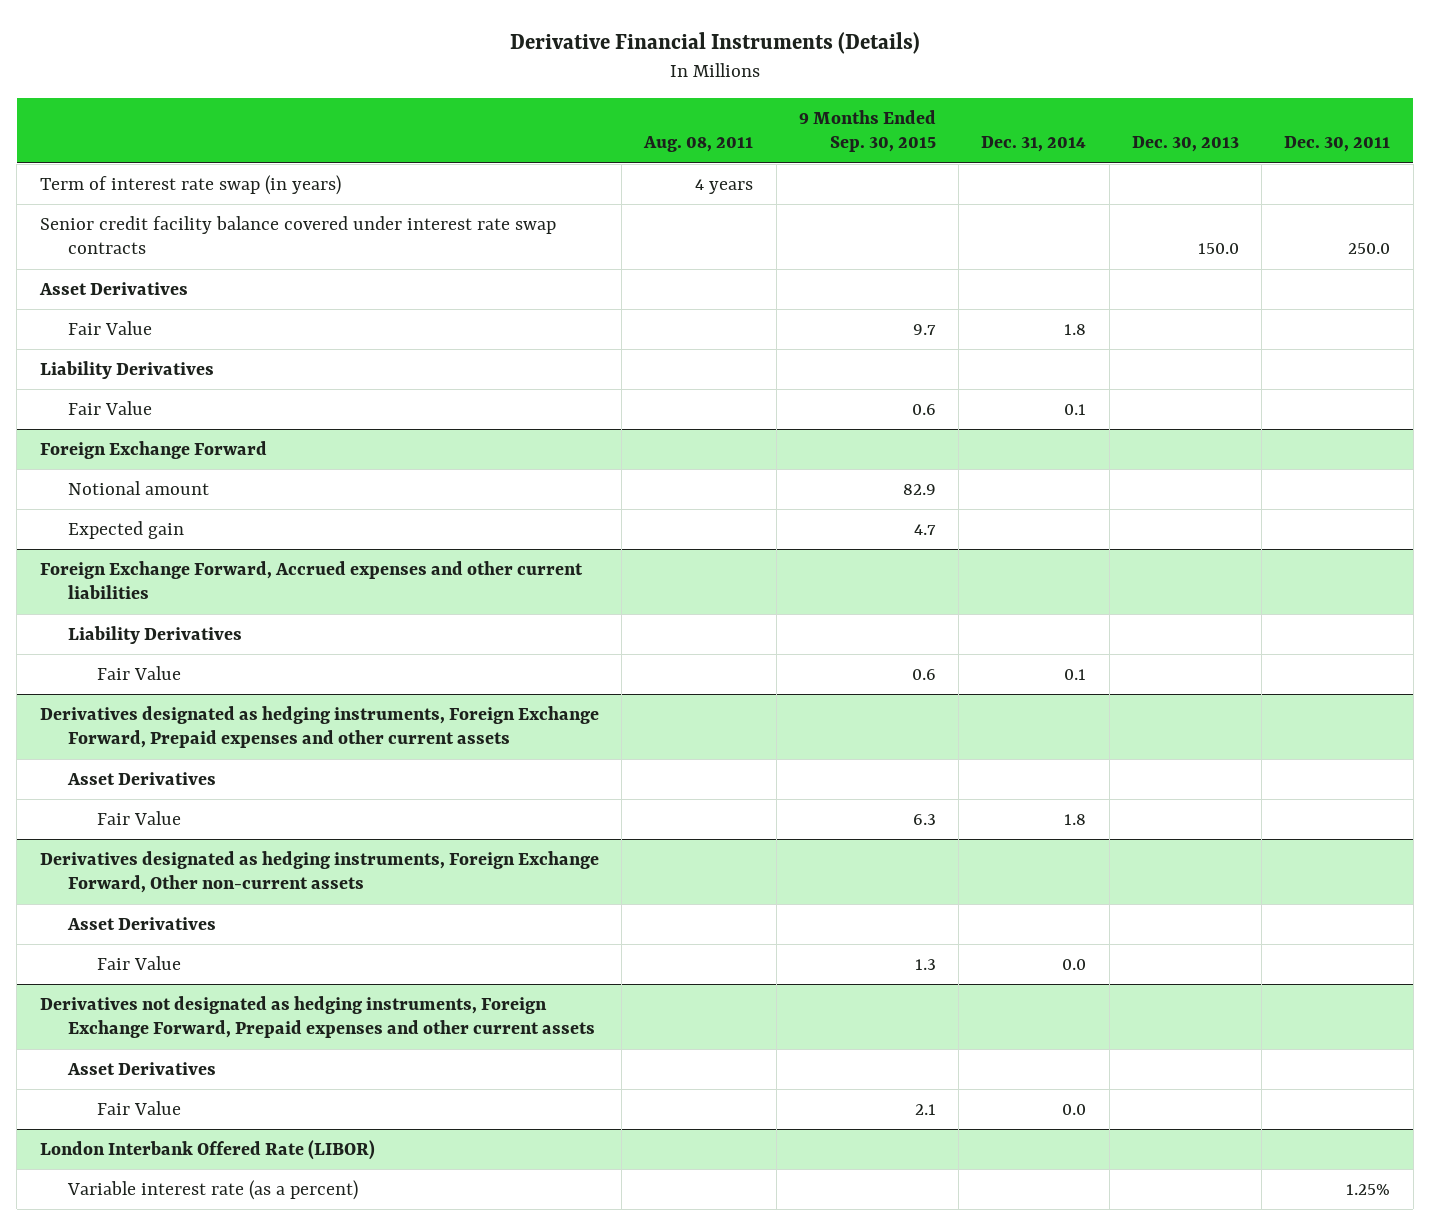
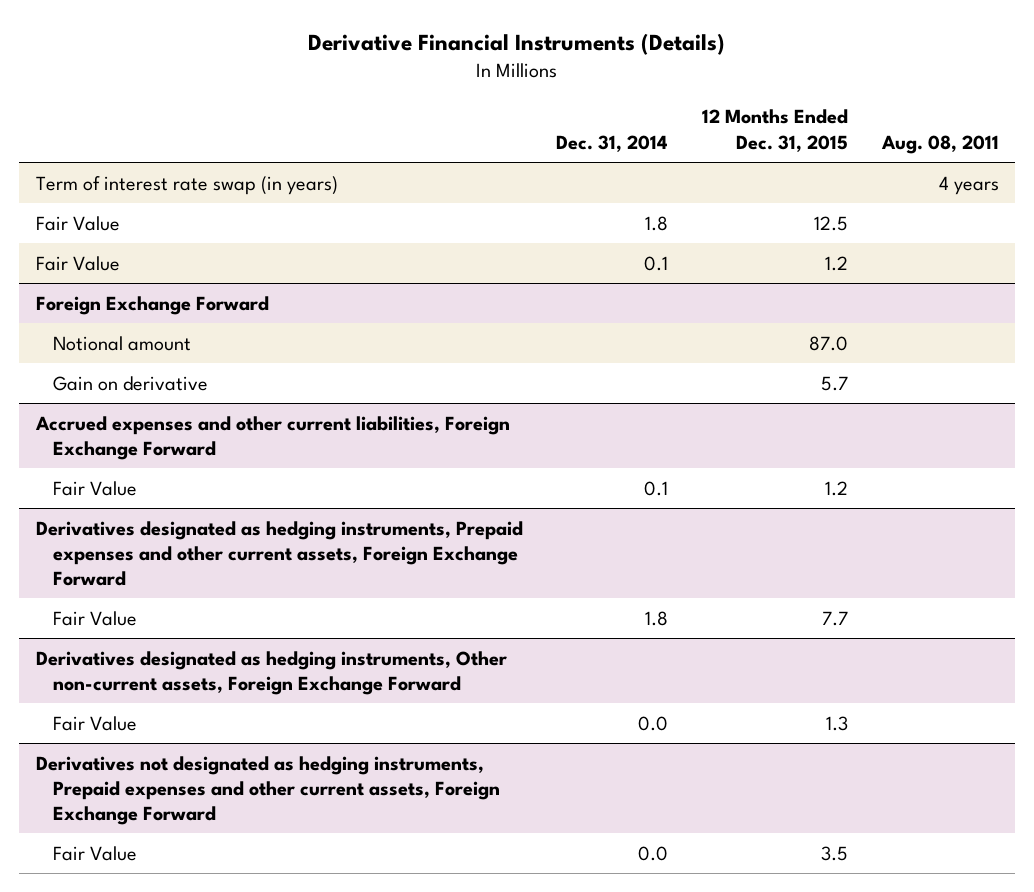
[798,110,936,153] 9 Months Ended Sep. 30, 2015 -> none
[1131,136,1239,153] Dec. 30, 2013 -> none
[1284,136,1391,153] Dec. 30, 2011 -> none
none -> [702,109,849,152] 12 Months Ended Dec. 31, 2015
[39,216,556,255] Senior credit facility balance covered under interest rate swap contracts -> none
[38,282,188,296] Asset Derivatives -> none
[39,361,214,380] Liability Derivatives -> none
[68,626,243,645] Liability Derivatives -> none
[68,521,185,540] Expected gain -> [53,375,209,391] Gain on derivative
[39,561,583,600] Foreign Exchange Forward, Accrued expenses and other current liabilities -> [34,415,510,460] Accrued expenses and other current liabilities, Foreign Exchange Forward
[67,772,217,786] Asset Derivatives -> none
[39,706,599,749] Derivatives designated as hedging instruments, Foreign Exchange Forward, Prepaid expenses and other current assets -> [35,520,523,586] Derivatives designated as hedging instruments, Prepaid expenses and other current assets, Foreign Exchange Forward
[67,917,217,931] Asset Derivatives -> none
[39,851,599,894] Derivatives designated as hedging instruments, Foreign Exchange Forward, Other non-current assets -> [35,650,507,695] Derivatives designated as hedging instruments, Other non-current assets, Foreign Exchange Forward
[67,1062,217,1076] Asset Derivatives -> none
[39,996,596,1039] Derivatives not designated as hedging instruments, Foreign Exchange Forward, Prepaid expenses and other current assets -> [35,755,501,825] Derivatives not designated as hedging instruments, Prepaid expenses and other current assets, Foreign Exchange Forward
[39,1140,375,1161] London Interbank Offered Rate (LIBOR) -> none
[67,1180,359,1201] Variable interest rate (as a percent) -> none

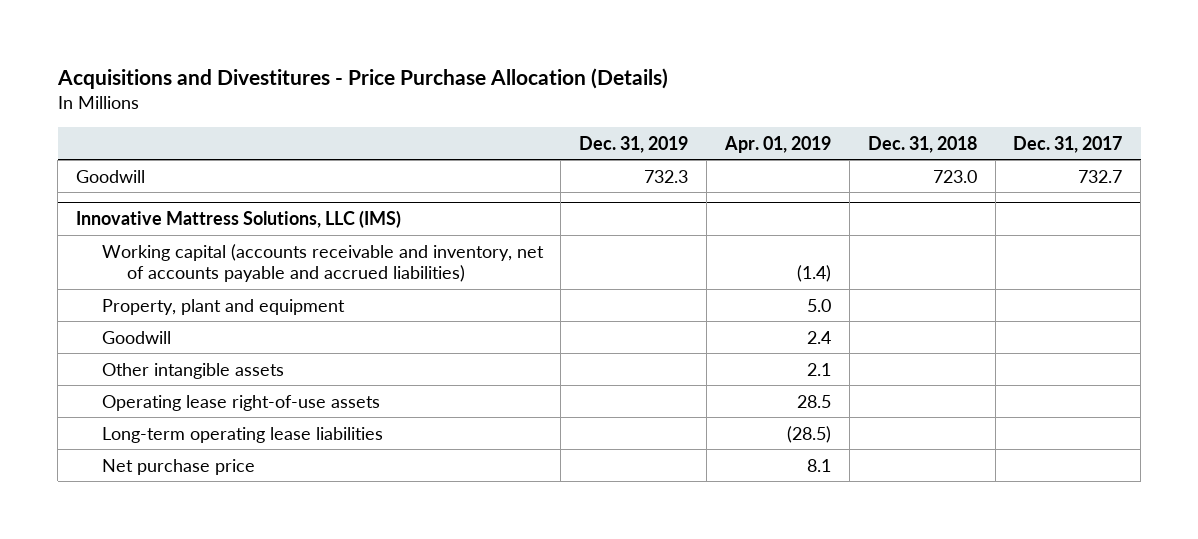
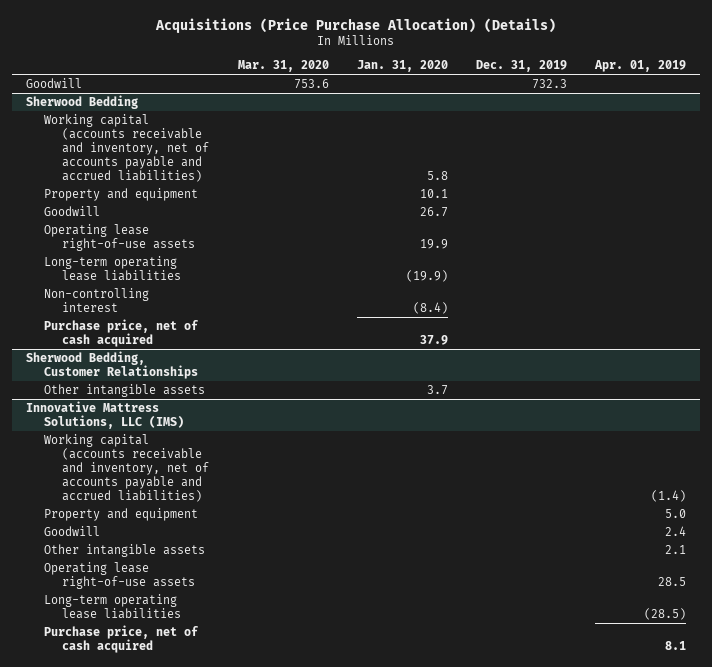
[56,68,668,90] Acquisitions and Divestitures - Price Purchase Allocation (Details) -> [154,17,556,33] Acquisitions (Price Purchase Allocation) (Details)
[867,135,977,153] Dec. 31, 2018 -> none
[1013,135,1123,153] Dec. 31, 2017 -> none
none -> [237,60,329,73] Mar. 31, 2020
none -> [356,60,448,73] Jan. 31, 2020
none -> [25,94,138,109] Sherwood Bedding
none -> [44,113,210,183] Working capital (accounts receivable and inventory, net of accounts payable and accrued liabilities)
none -> [44,187,199,201] Property and equipment
none -> [44,205,101,216] Goodwill
none -> [44,223,196,252] Operating lease right-of-use assets
none -> [44,255,182,282] Long-term operating lease liabilities
none -> [44,287,150,313] Non-controlling interest
none -> [44,318,199,348] Purchase price, net of cash acquired
none -> [25,350,199,380] Sherwood Bedding, Customer Relationships
none -> [44,383,206,397] Other intangible assets
[101,298,345,315] Property, plant and equipment -> [44,507,199,521] Property and equipment
[101,458,255,475] Net purchase price -> [44,624,199,654] Purchase price, net of cash acquired

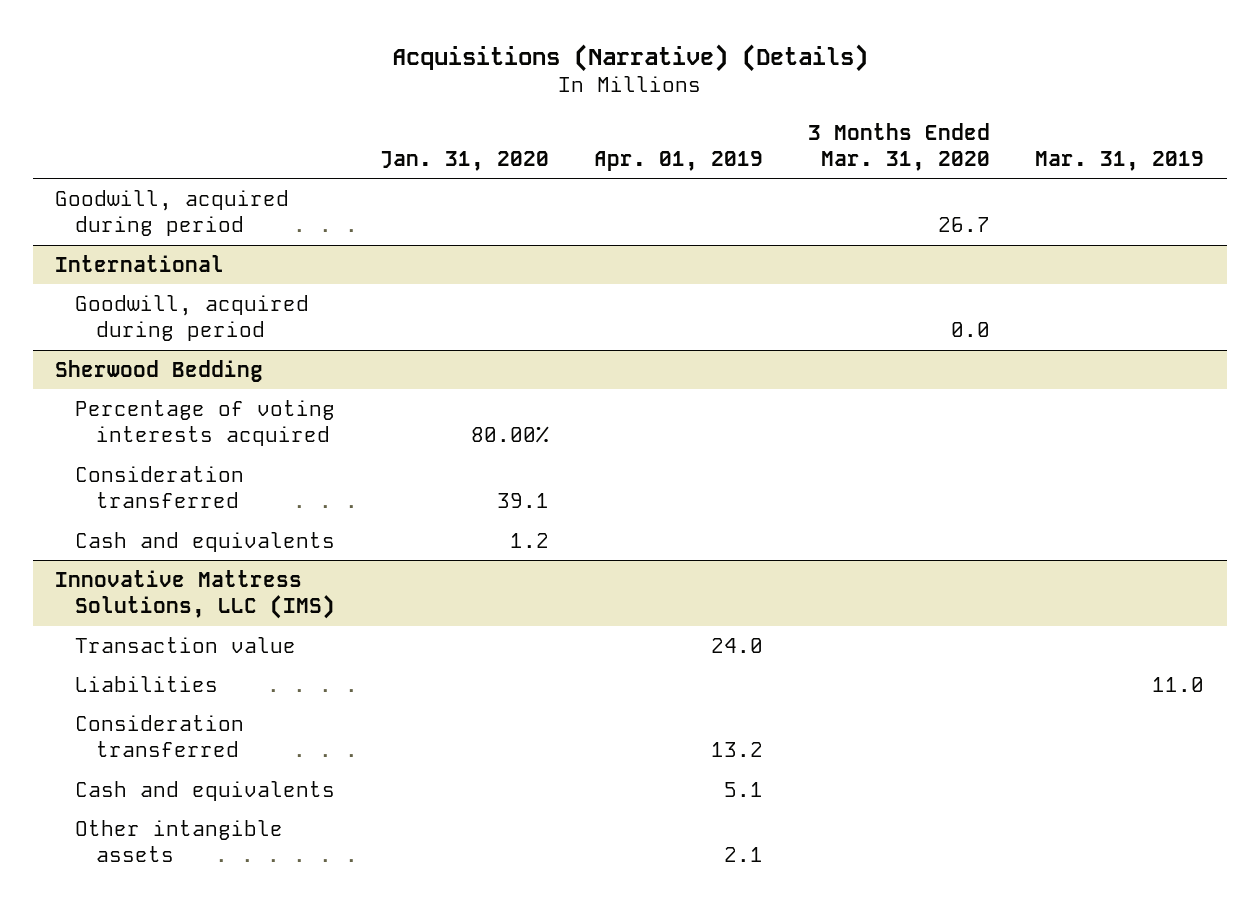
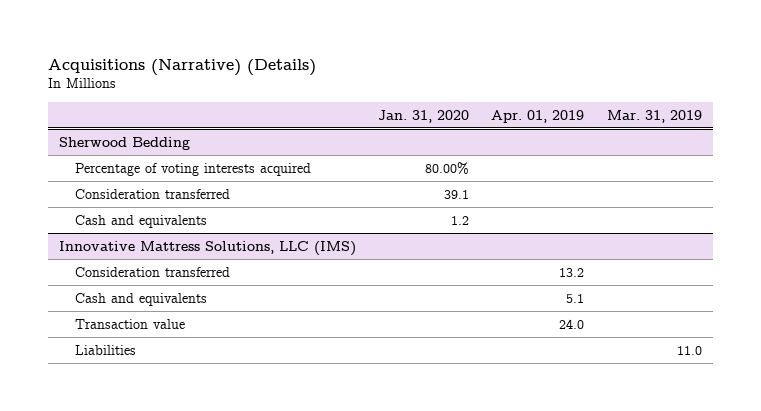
[808,122,991,171] 3 Months Ended Mar. 31, 2020 -> none
[55,189,290,236] Goodwill, acquired during period -> none
[55,254,225,272] International -> none
[75,294,310,341] Goodwill, acquired during period -> none
[75,819,284,862] Other intangible assets -> none
[75,636,297,653] Transaction value -> [75,318,186,329] Transaction value
[75,675,219,692] Liabilities -> [75,344,137,355] Liabilities

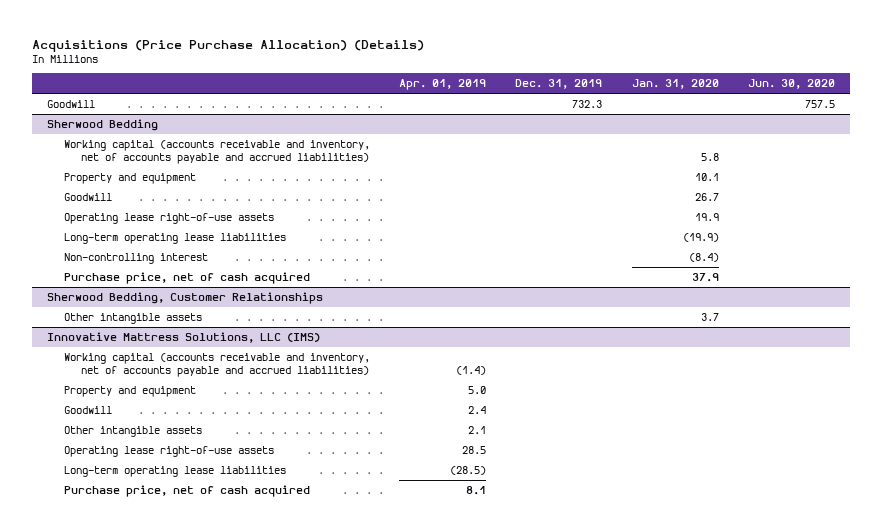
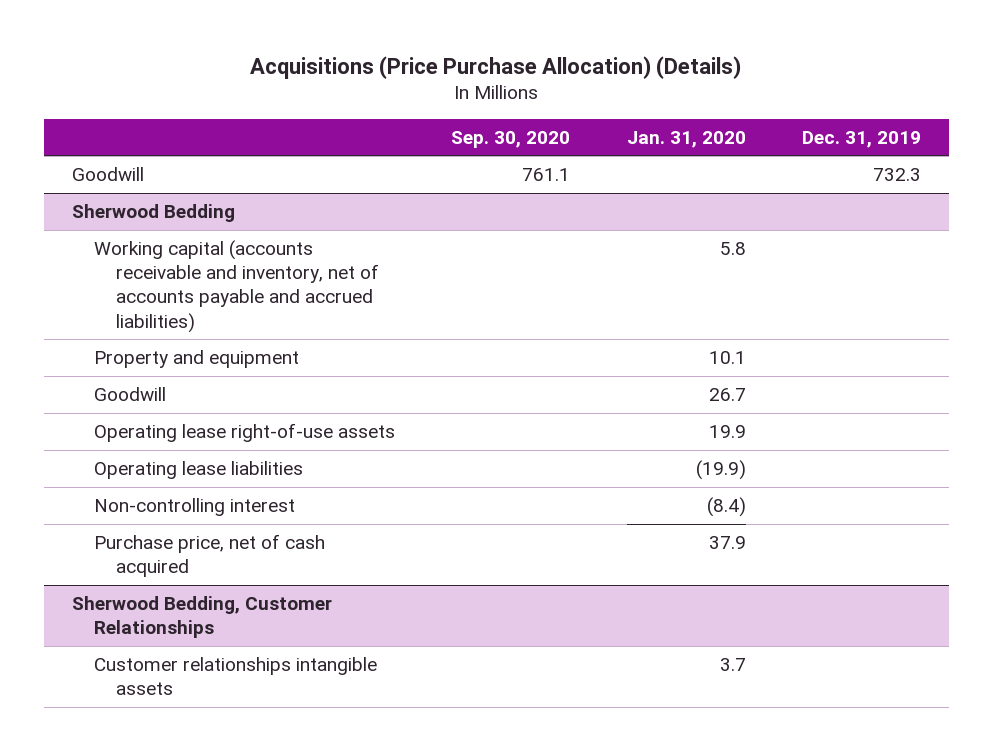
[398,79,486,91] Apr. 01, 2019 -> none
[747,79,835,90] Jun. 30, 2020 -> none
none -> [451,130,571,148] Sep. 30, 2020
[63,232,286,244] Long-term operating lease liabilities -> [94,461,304,480] Operating lease liabilities
[46,331,320,343] Innovative Mattress Solutions, LLC (IMS) -> none
[63,352,370,378] Working capital (accounts receivable and inventory, net of accounts payable and accrued liabilities) -> none
[63,385,196,397] Property and equipment -> none
[63,405,112,414] Goodwill -> none
[63,425,202,437] Other intangible assets -> none
[63,445,274,457] Operating lease right-of-use assets -> none
[63,465,286,477] Long-term operating lease liabilities -> none
[63,484,310,497] Purchase price, net of cash acquired -> none
[63,312,202,324] Other intangible assets -> [94,657,378,696] Customer relationships intangible assets

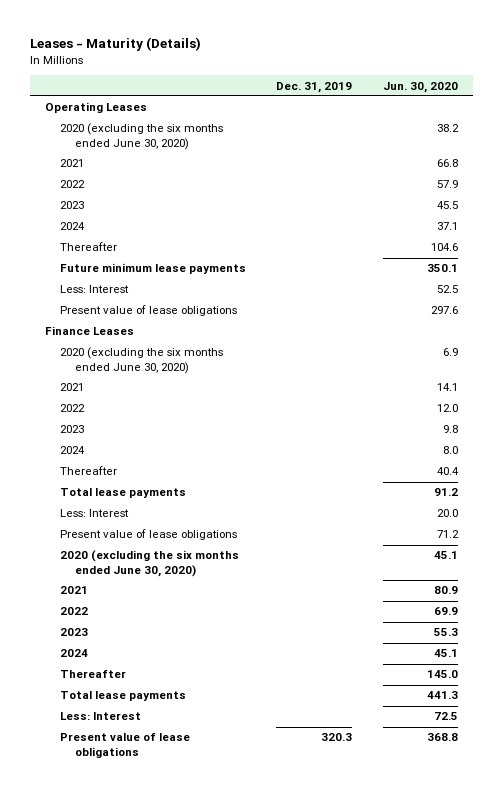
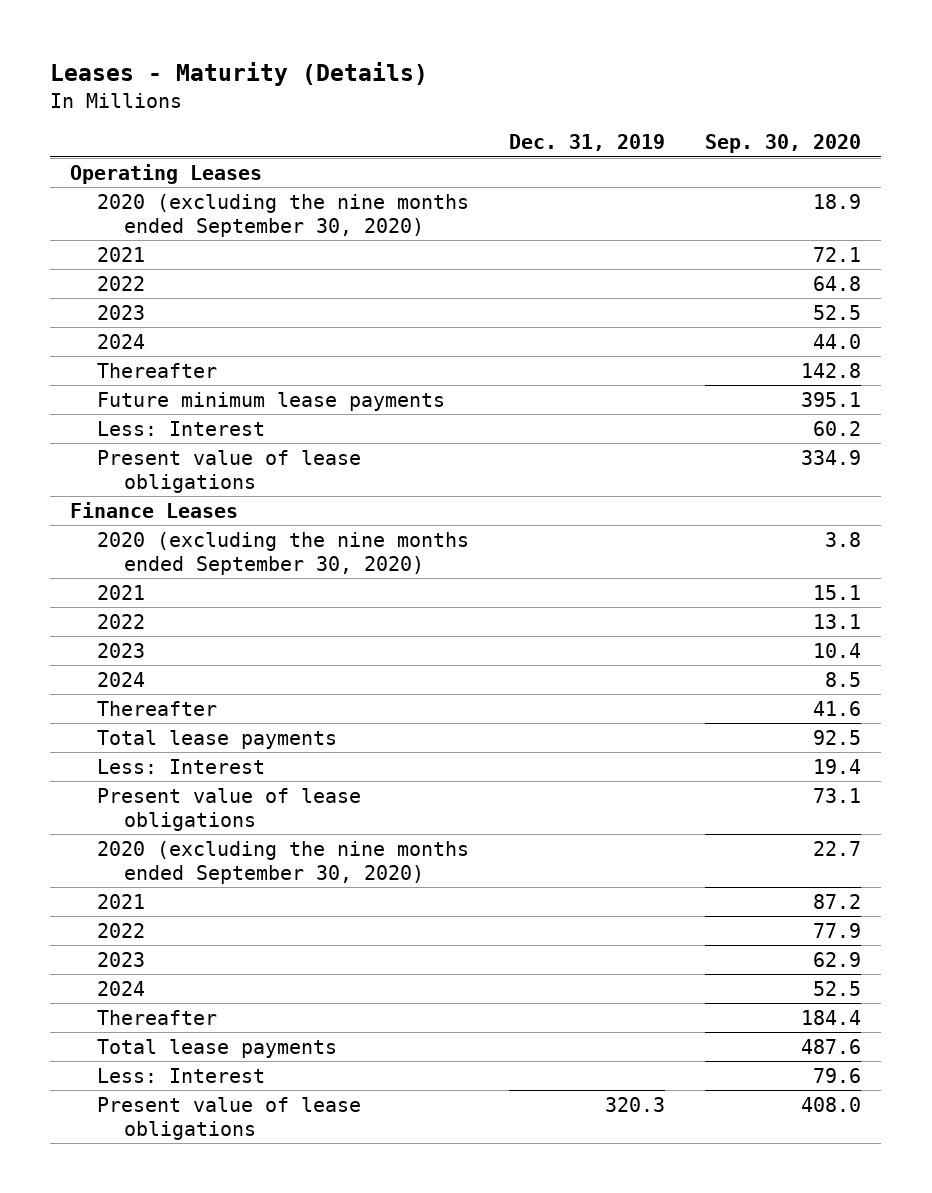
[383,81,459,93] Jun. 30, 2020 -> none
none -> [705,134,862,154] Sep. 30, 2020
[59,123,223,150] 2020 (excluding the six months ended June 30, 2020) -> [97,193,470,237] 2020 (excluding the nine months ended September 30, 2020)
[59,347,223,374] 2020 (excluding the six months ended June 30, 2020) -> [97,531,470,575] 2020 (excluding the nine months ended September 30, 2020)
[59,550,239,577] 2020 (excluding the six months ended June 30, 2020) -> [97,840,470,884] 2020 (excluding the nine months ended September 30, 2020)

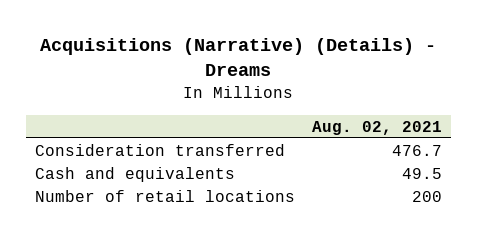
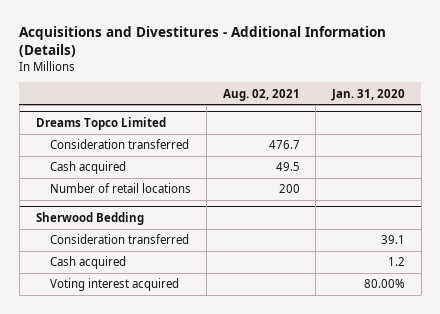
[40,38,437,77] Acquisitions (Narrative) (Details) - Dreams -> [19,26,387,58] Acquisitions and Divestitures - Additional Information (Details)
none -> [330,88,405,101] Jan. 31, 2020
none -> [35,117,166,131] Dreams Topco Limited
[34,167,235,183] Cash and equivalents -> [49,161,126,175] Cash acquired
none -> [35,212,144,226] Sherwood Bedding
none -> [49,234,189,245] Consideration transferred
none -> [49,256,126,270] Cash acquired
none -> [49,278,179,292] Voting interest acquired

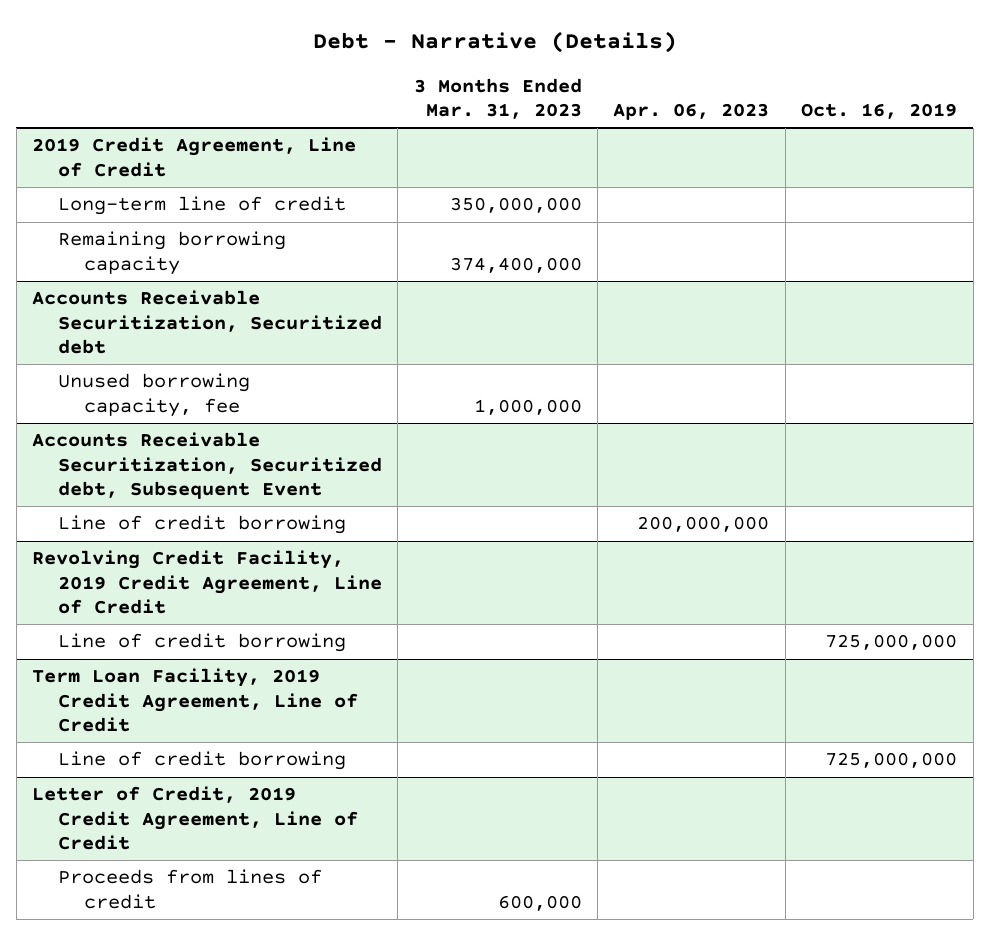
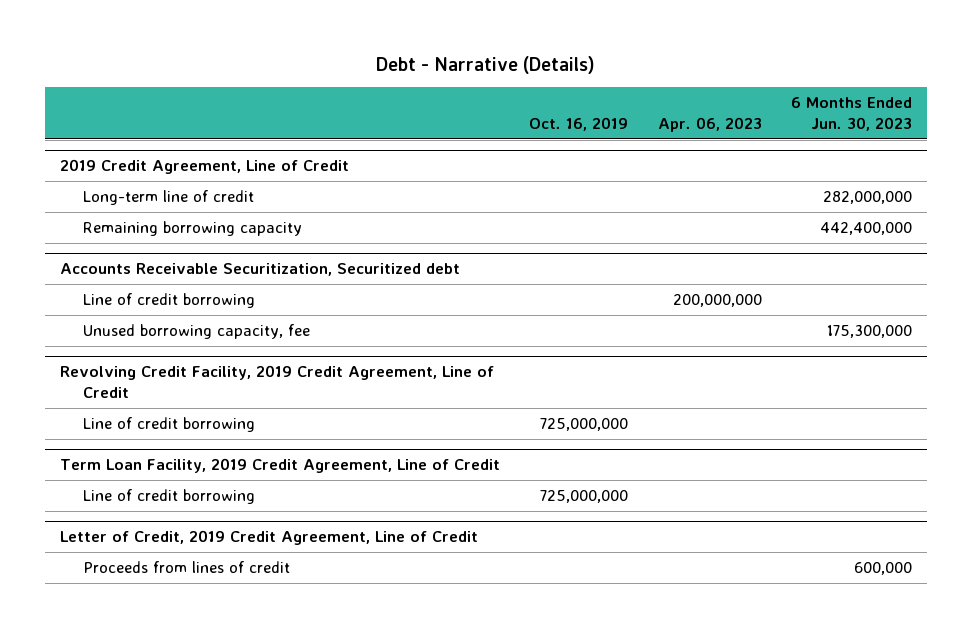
[413,77,582,120] 3 Months Ended Mar. 31, 2023 -> none
none -> [791,96,913,132] 6 Months Ended Jun. 30, 2023
none -> [82,292,255,308] Line of credit borrowing
[32,432,383,499] Accounts Receivable Securitization, Securitized debt, Subsequent Event -> none
[58,515,347,535] Line of credit borrowing -> none

